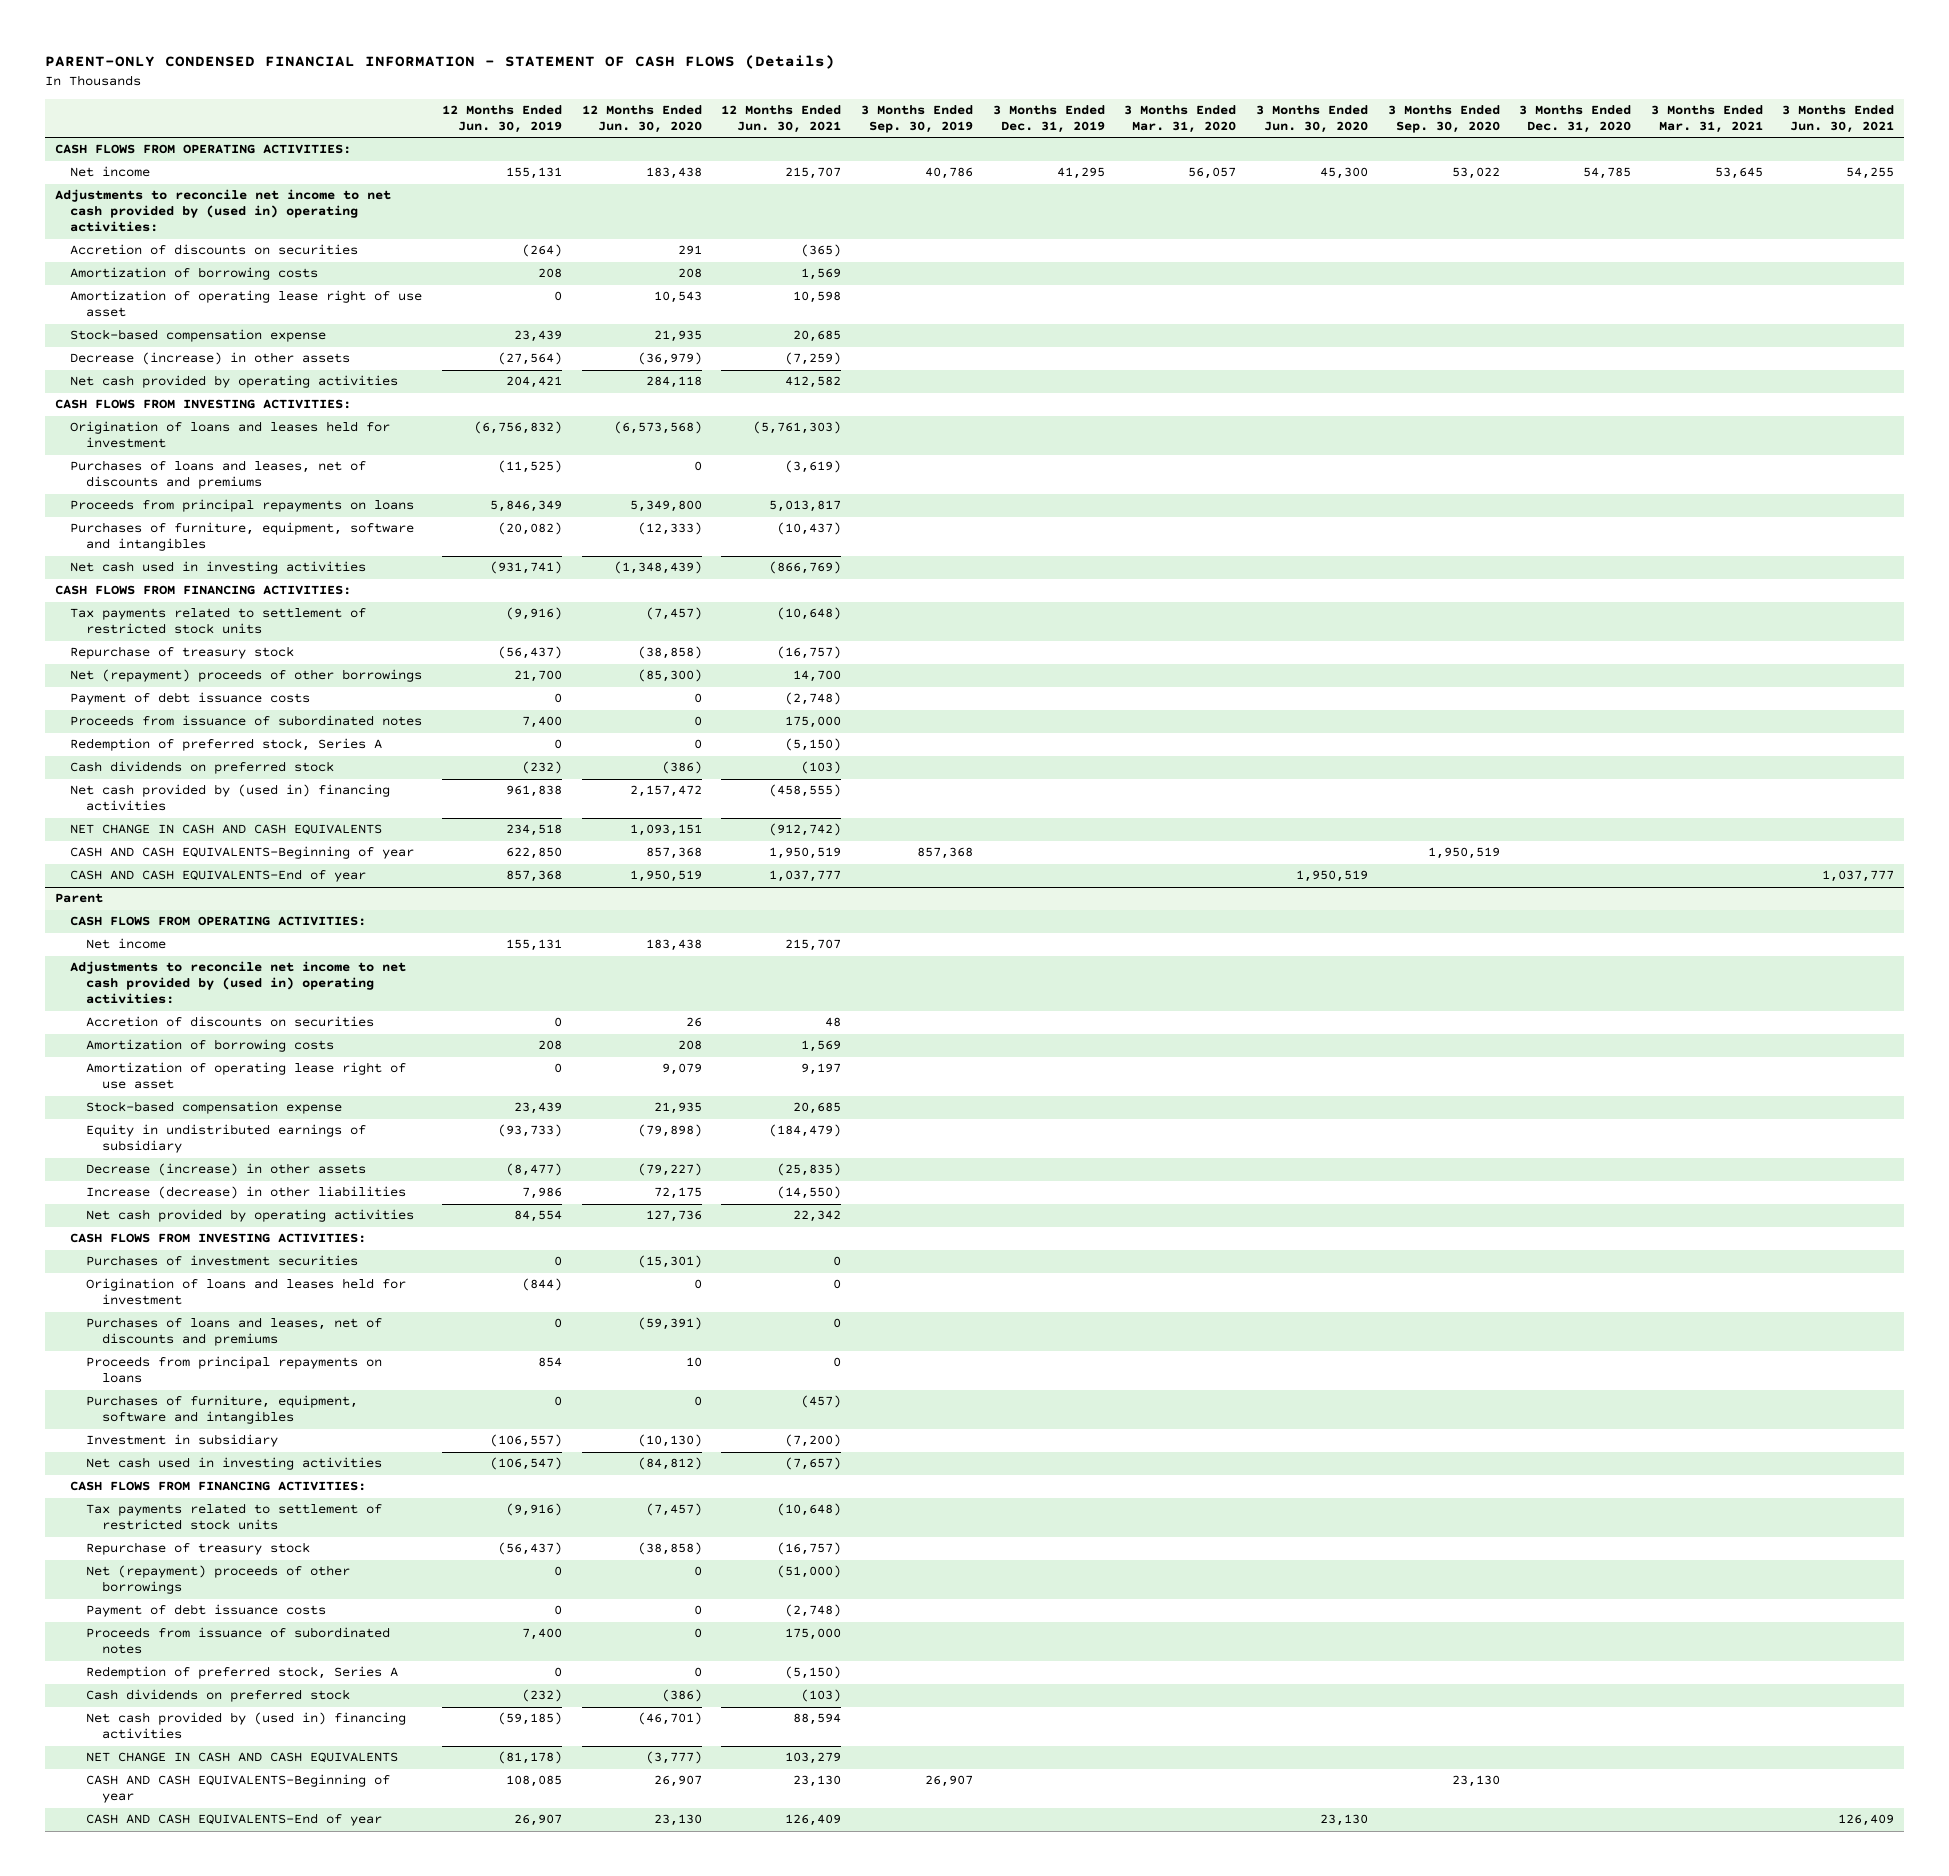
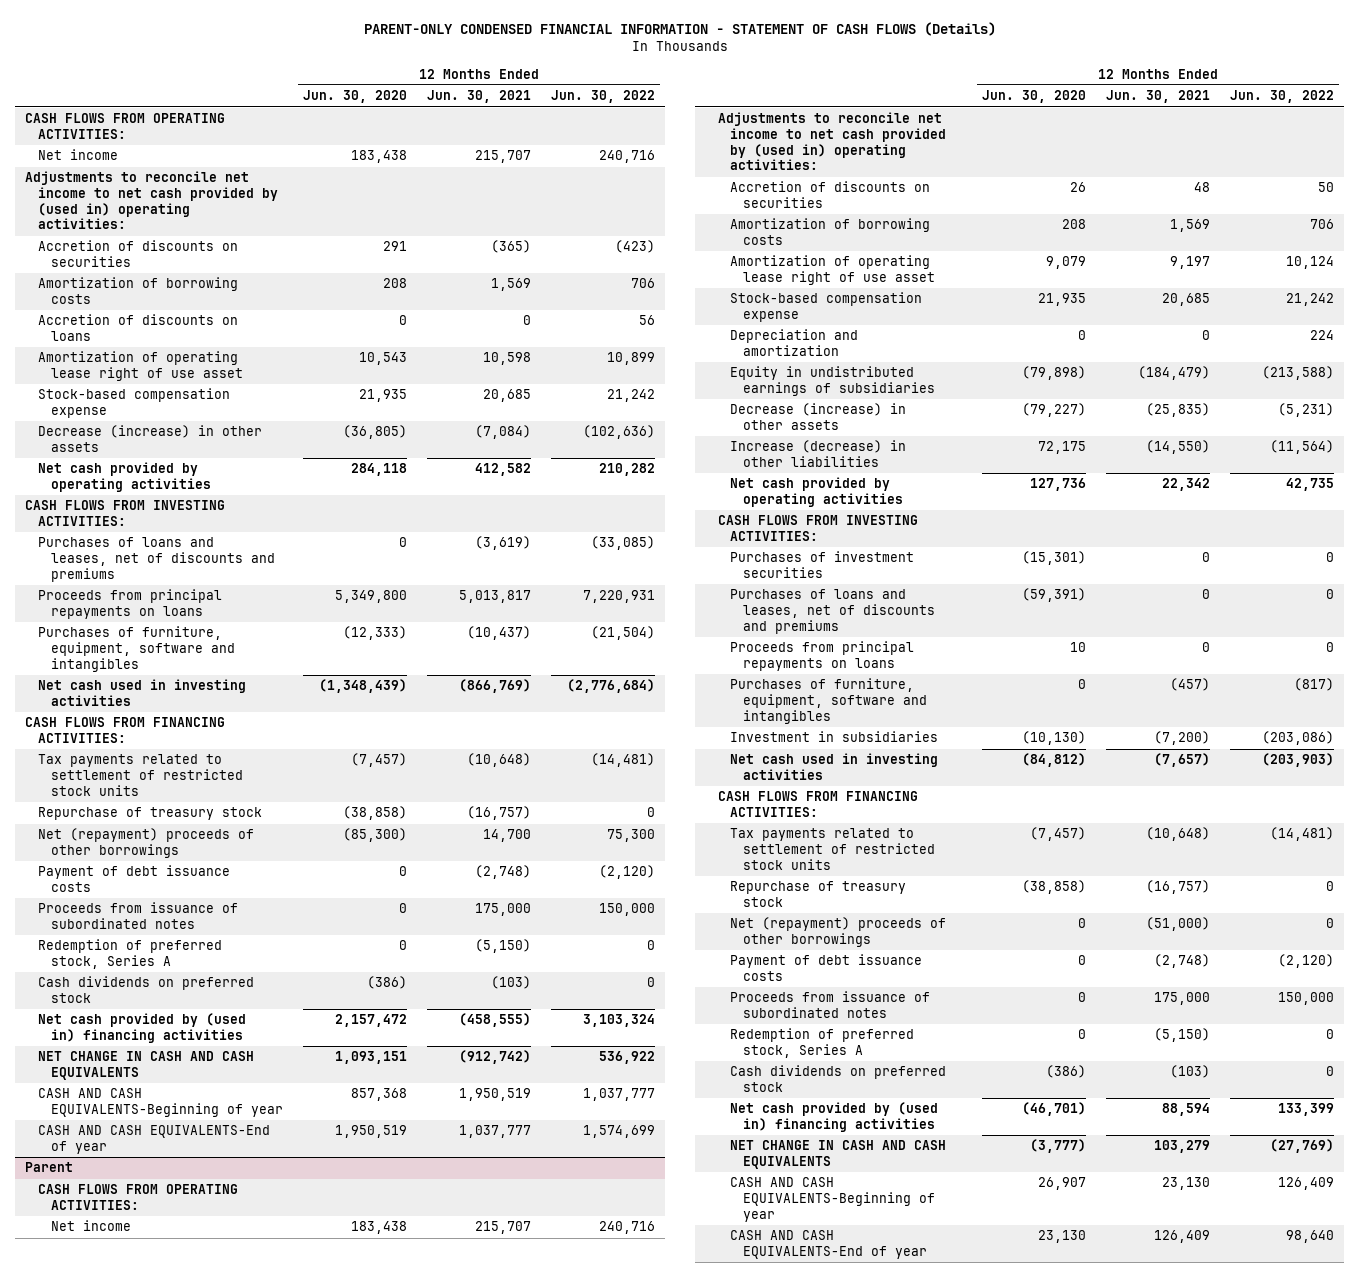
[441,105,562,134] 12 Months Ended Jun. 30, 2019 -> none
[860,105,973,134] 3 Months Ended Sep. 30, 2019 -> none
[992,105,1105,134] 3 Months Ended Dec. 31, 2019 -> none
[1124,105,1237,134] 3 Months Ended Mar. 31, 2020 -> none
[1255,105,1368,134] 3 Months Ended Jun. 30, 2020 -> none
[1387,105,1500,134] 3 Months Ended Sep. 30, 2020 -> none
[1519,105,1632,134] 3 Months Ended Dec. 31, 2020 -> none
[1650,105,1763,134] 3 Months Ended Mar. 31, 2021 -> none
[1782,105,1895,134] 3 Months Ended Jun. 30, 2021 -> none
none -> [550,90,655,104] Jun. 30, 2022
none -> [38,314,239,341] Accretion of discounts on loans
[637,352,702,366] (36,979) -> [342,425,407,440] (36,805)
[785,352,842,366] (7,259) -> [474,425,531,440] (7,084)
[70,421,391,449] Origination of loans and leases held for investment -> none
none -> [730,329,859,356] Depreciation and amortization
[86,1124,367,1154] Equity in undistributed earnings of subsidiary -> [730,366,936,396] Equity in undistributed earnings of subsidiaries
[86,1278,407,1306] Origination of loans and leases held for investment -> none
[86,1434,279,1448] Investment in subsidiary -> [730,731,939,743] Investment in subsidiaries

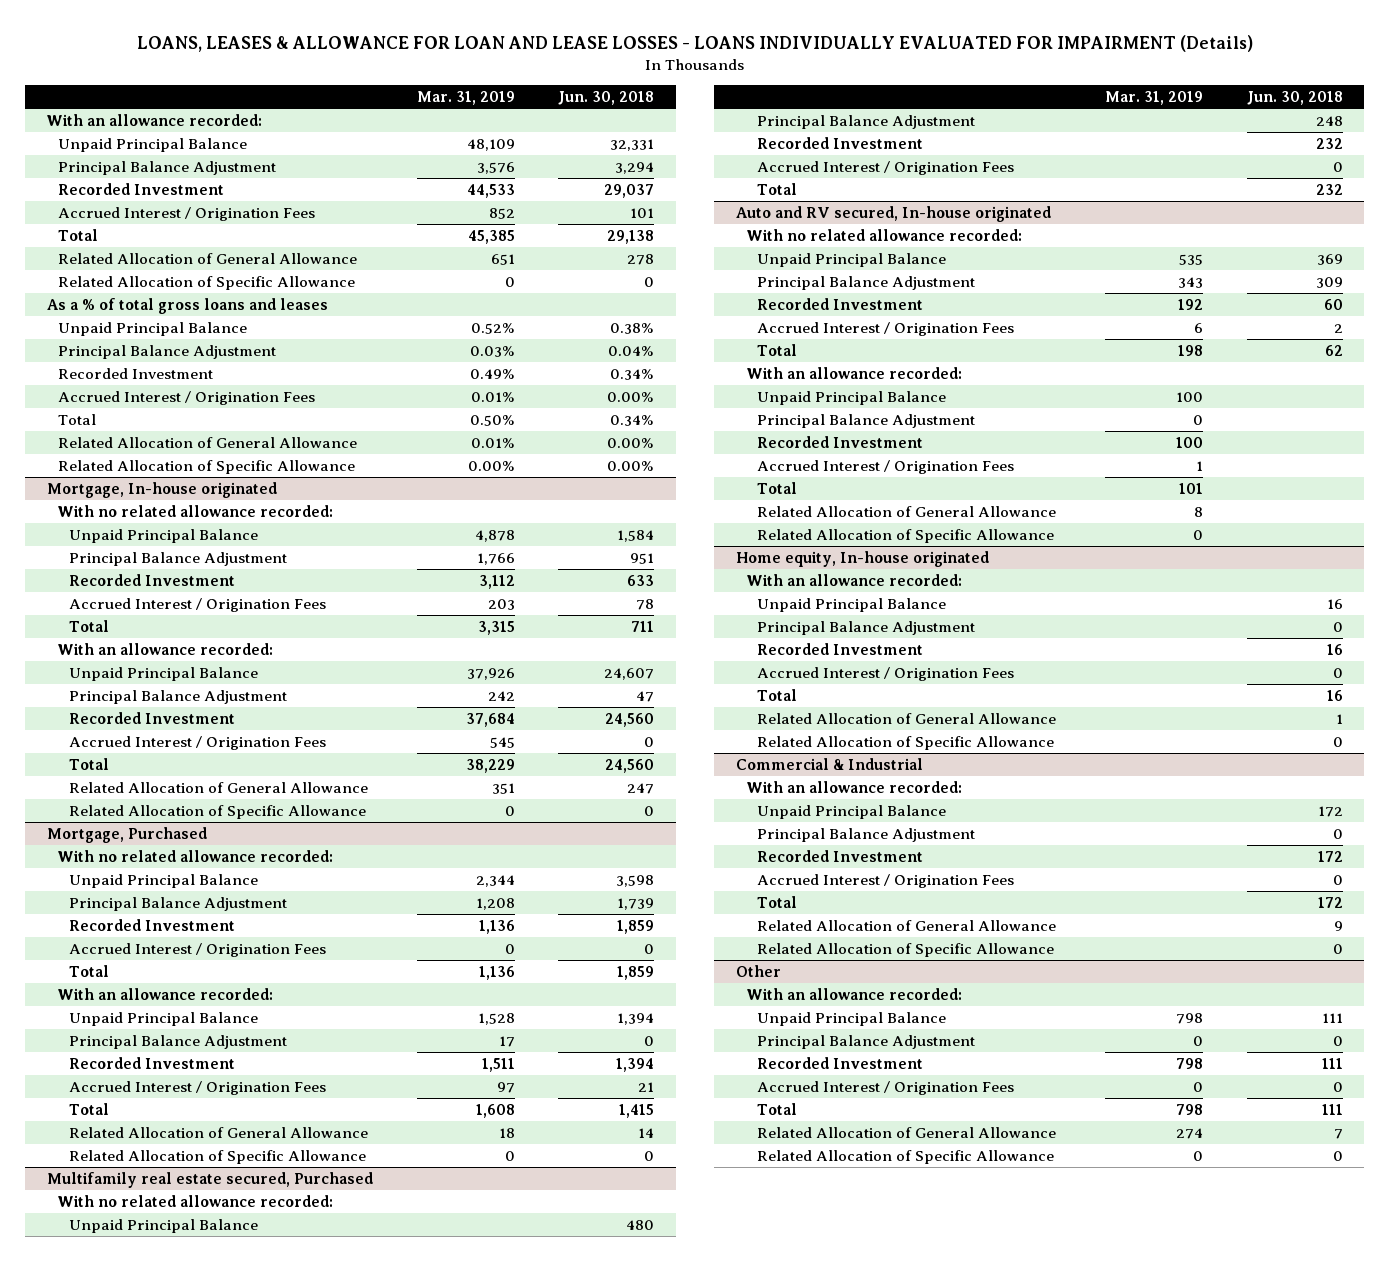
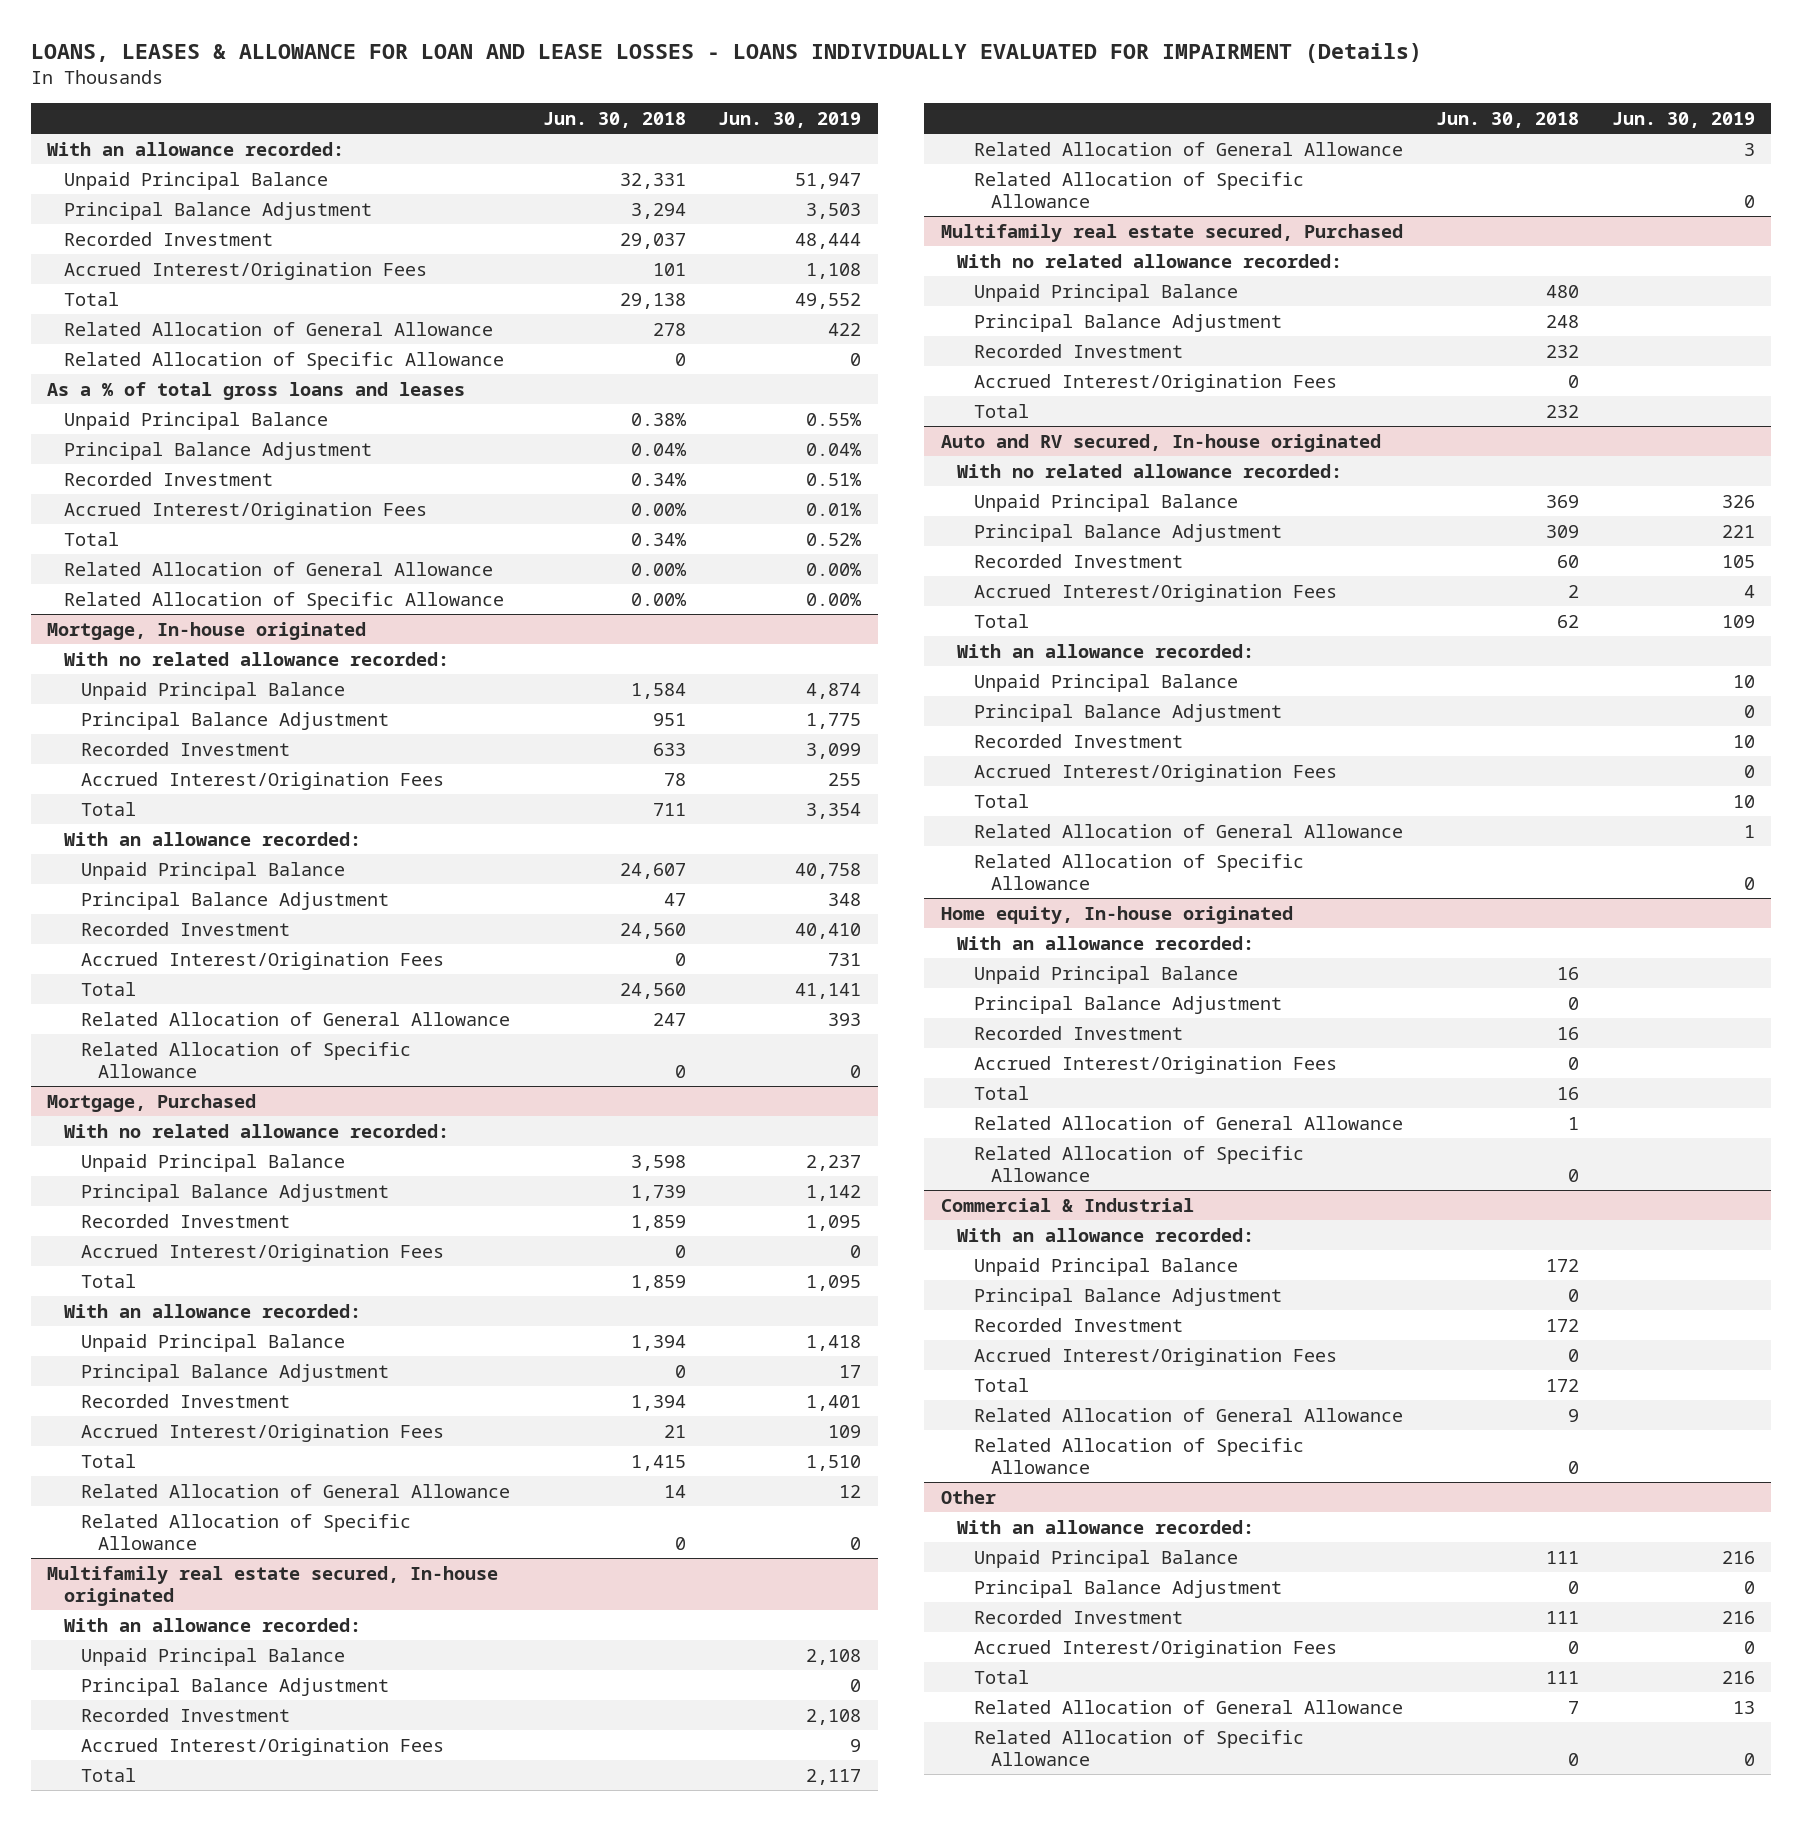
[416,90,515,105] Mar. 31, 2019 -> none
none -> [718,111,862,128] Jun. 30, 2019
[57,206,315,221] Accrued Interest / Origination Fees -> [63,261,427,280] Accrued Interest/Origination Fees
[57,390,315,405] Accrued Interest / Origination Fees -> [63,501,427,520] Accrued Interest/Origination Fees
[68,597,326,612] Accrued Interest / Origination Fees -> [80,771,444,790] Accrued Interest/Origination Fees
[68,735,326,750] Accrued Interest / Origination Fees -> [80,951,444,970] Accrued Interest/Origination Fees
[68,942,326,957] Accrued Interest / Origination Fees -> [80,1243,444,1262] Accrued Interest/Origination Fees
[68,1080,326,1095] Accrued Interest / Origination Fees -> [80,1423,444,1442] Accrued Interest/Origination Fees
none -> [47,1565,499,1606] Multifamily real estate secured, In-house originated
none -> [63,1617,361,1632] With an allowance recorded:
none -> [80,1647,345,1666] Unpaid Principal Balance
none -> [80,1677,389,1696] Principal Balance Adjustment
none -> [80,1707,290,1722] Recorded Investment
none -> [80,1737,444,1756] Accrued Interest/Origination Fees
none -> [80,1767,136,1782] Total
none -> [974,141,1404,156] Related Allocation of General Allowance
none -> [974,171,1305,208] Related Allocation of Specific Allowance
[757,160,1015,175] Accrued Interest / Origination Fees -> [974,373,1338,392] Accrued Interest/Origination Fees
[757,321,1015,336] Accrued Interest / Origination Fees -> [974,583,1338,602] Accrued Interest/Origination Fees
[757,459,1015,474] Accrued Interest / Origination Fees -> [974,763,1338,782] Accrued Interest/Origination Fees
[757,666,1015,681] Accrued Interest / Origination Fees -> [974,1055,1338,1074] Accrued Interest/Origination Fees
[757,873,1015,888] Accrued Interest / Origination Fees -> [974,1347,1338,1366] Accrued Interest/Origination Fees
[757,1080,1015,1095] Accrued Interest / Origination Fees -> [974,1639,1338,1658] Accrued Interest/Origination Fees

